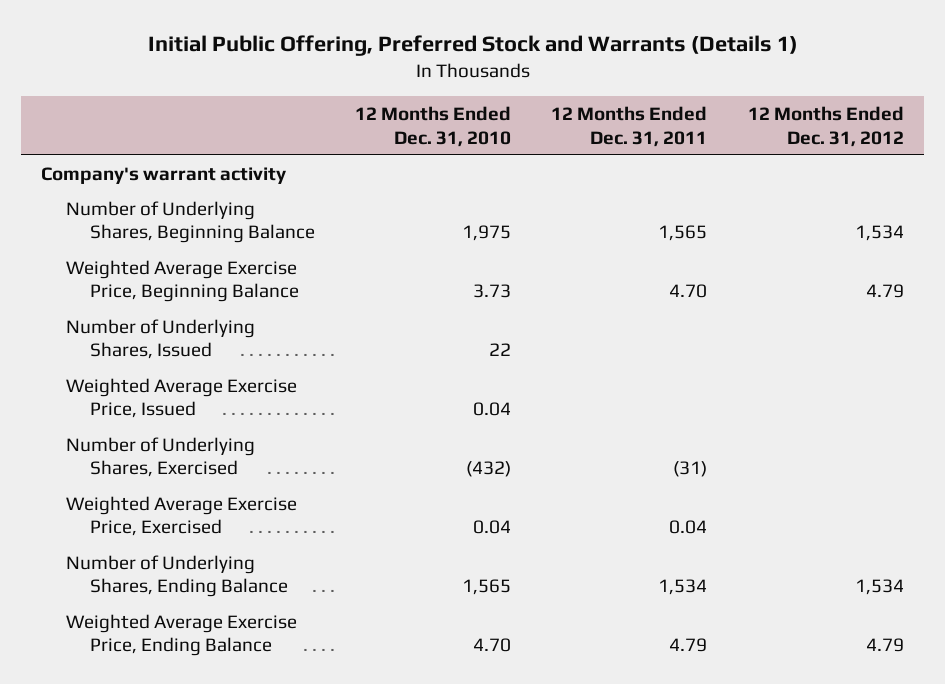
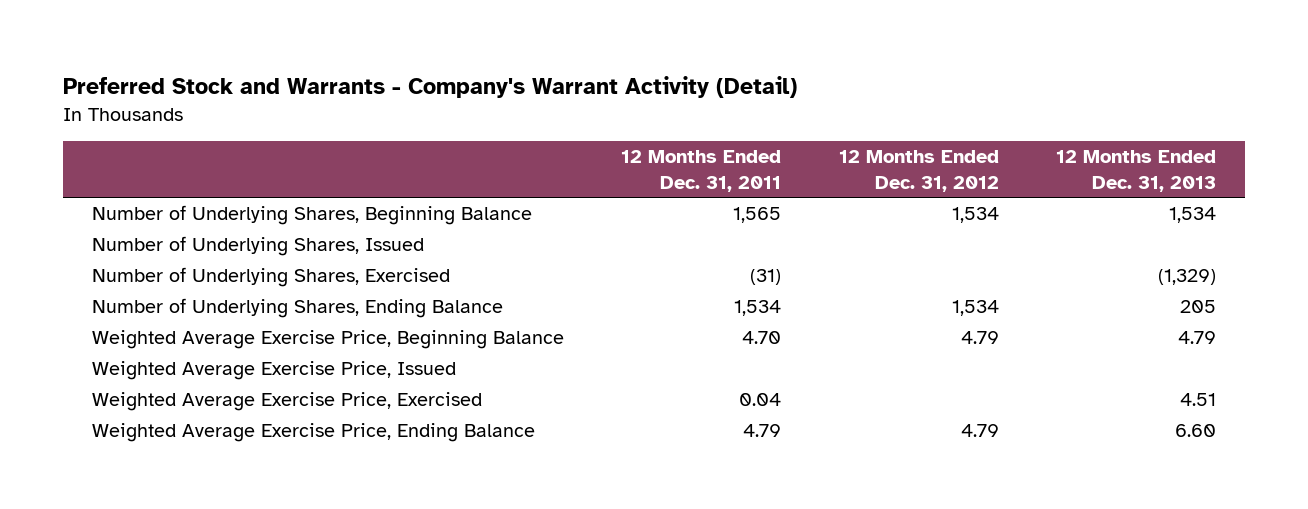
[147,35,798,57] Initial Public Offering, Preferred Stock and Warrants (Details 1) -> [63,76,798,99] Preferred Stock and Warrants - Company's Warrant Activity (Detail)
[355,106,512,147] 12 Months Ended Dec. 31, 2010 -> none
none -> [1056,150,1217,192] 12 Months Ended Dec. 31, 2013
[41,166,287,184] Company's warrant activity -> none
[65,259,299,303] Weighted Average Exercise Price, Beginning Balance -> [91,330,564,350] Weighted Average Exercise Price, Beginning Balance
[65,377,297,419] Weighted Average Exercise Price, Issued -> [91,361,456,381] Weighted Average Exercise Price, Issued
[65,495,297,537] Weighted Average Exercise Price, Exercised -> [91,392,482,412] Weighted Average Exercise Price, Exercised

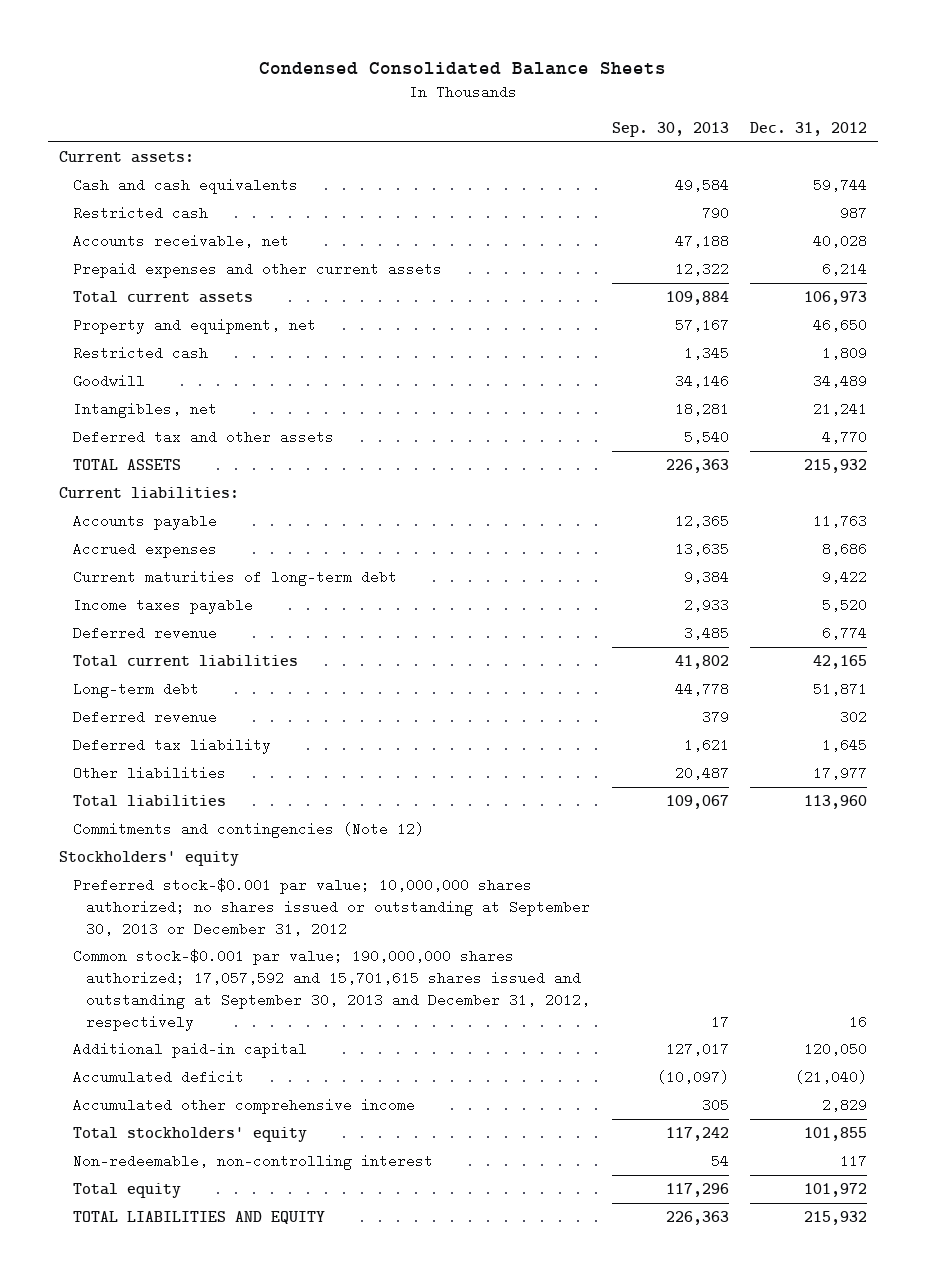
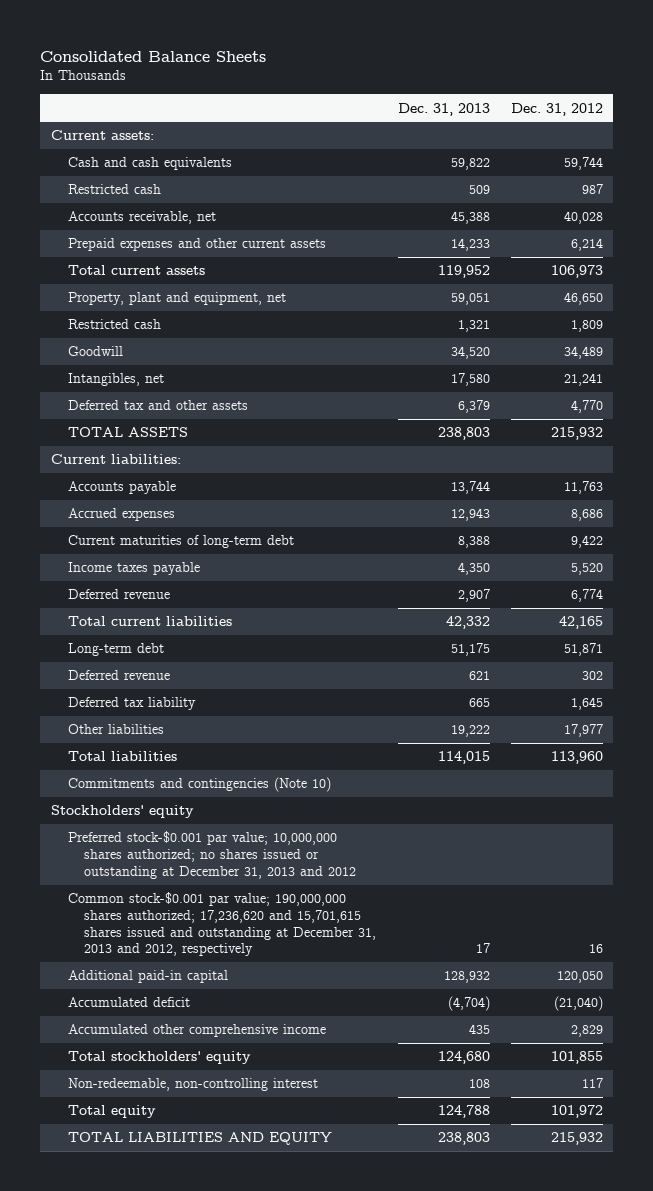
[259,62,667,76] Condensed Consolidated Balance Sheets -> [40,50,267,62] Consolidated Balance Sheets
[611,121,729,137] Sep. 30, 2013 -> none
none -> [397,102,490,116] Dec. 31, 2013
[72,317,316,334] Property and equipment, net -> [67,292,286,306] Property, plant and equipment, net
[72,821,424,838] Commitments and contingencies (Note 12) -> [67,777,331,793] Commitments and contingencies (Note 10)
[72,877,591,936] Preferred stock-$0.001 par value; 10,000,000 shares authorized; no shares issued or outstanding at September 30, 2013 or December 31, 2012 -> [67,831,357,879] Preferred stock-$0.001 par value; 10,000,000 shares authorized; no shares issued or outstanding at December 31, 2013 and 2012
[72,948,591,1031] Common stock-$0.001 par value; 190,000,000 shares authorized; 17,057,592 and 15,701,615 shares issued and outstanding at September 30, 2013 and December 31, 2012, respectively -> [67,892,377,957] Common stock-$0.001 par value; 190,000,000 shares authorized; 17,236,620 and 15,701,615 shares issued and outstanding at December 31, 2013 and 2012, respectively

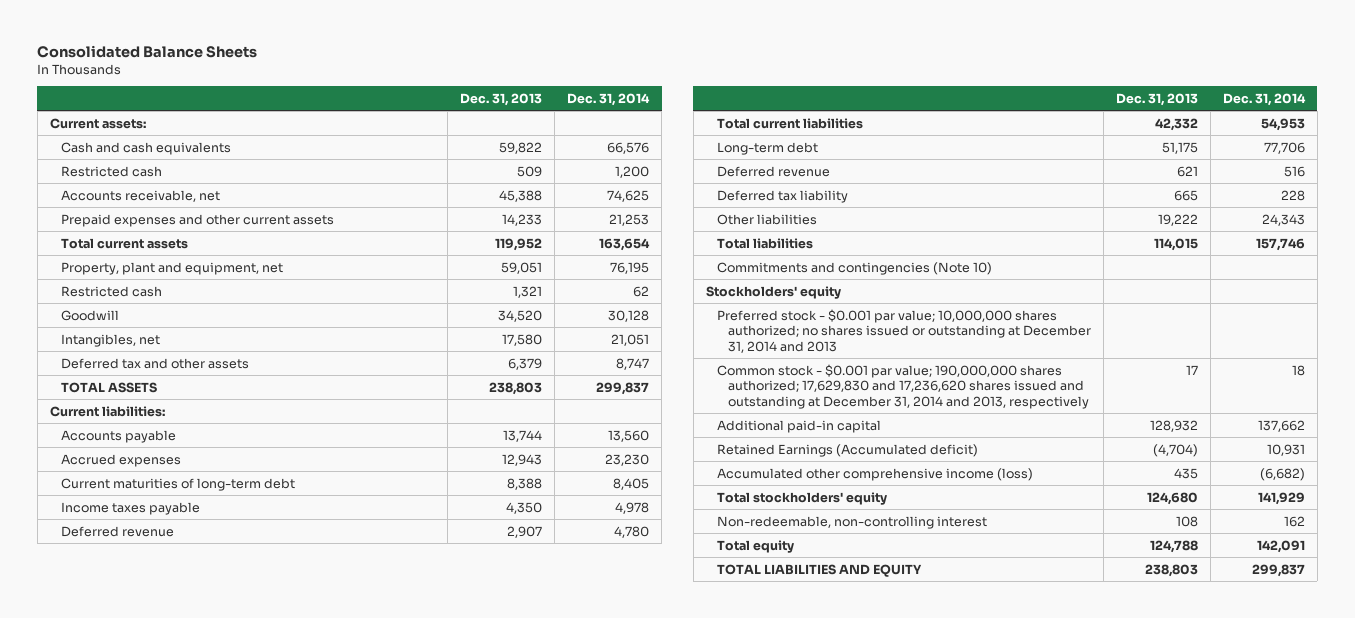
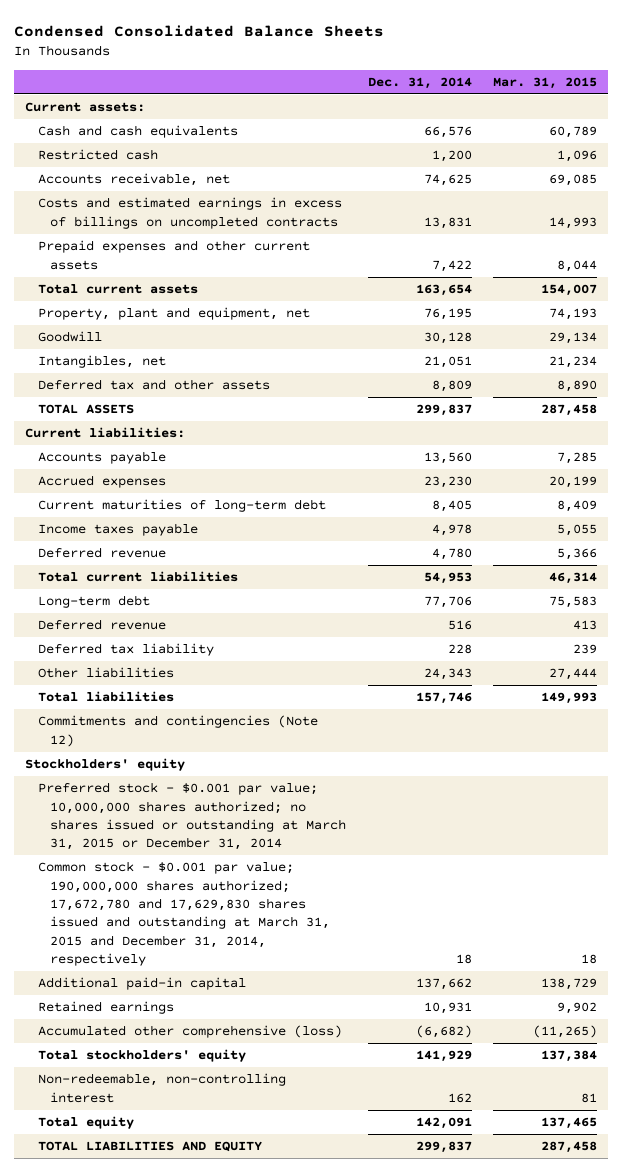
[37,44,258,58] Consolidated Balance Sheets -> [14,25,385,38] Condensed Consolidated Balance Sheets
[460,92,543,106] Dec. 31, 2013 -> none
none -> [493,76,598,89] Mar. 31, 2015
none -> [37,197,342,229] Costs and estimated earnings in excess of billings on uncompleted contracts
[609,213,650,226] 21,253 -> [431,259,472,272] 7,422
[61,285,163,297] Restricted cash -> none
[616,357,650,370] 8,747 -> [431,380,472,393] 8,809
[716,261,992,275] Commitments and contingencies (Note 10) -> [37,715,318,747] Commitments and contingencies (Note 12)
[716,308,1092,353] Preferred stock - $0.001 par value; 10,000,000 shares authorized; no shares issued or outstanding at December 31, 2014 and 2013 -> [37,782,347,851] Preferred stock - $0.001 par value; 10,000,000 shares authorized; no shares issued or outstanding at March 31, 2015 or December 31, 2014
[716,363,1090,409] Common stock - $0.001 par value; 190,000,000 shares authorized; 17,629,830 and 17,236,620 shares issued and outstanding at December 31, 2014 and 2013, respectively -> [37,861,331,967] Common stock - $0.001 par value; 190,000,000 shares authorized; 17,672,780 and 17,629,830 shares issued and outstanding at March 31, 2015 and December 31, 2014, respectively
[716,443,978,457] Retained Earnings (Accumulated deficit) -> [37,1001,174,1015] Retained earnings
[716,467,1033,481] Accumulated other comprehensive income (loss) -> [37,1025,342,1039] Accumulated other comprehensive (loss)

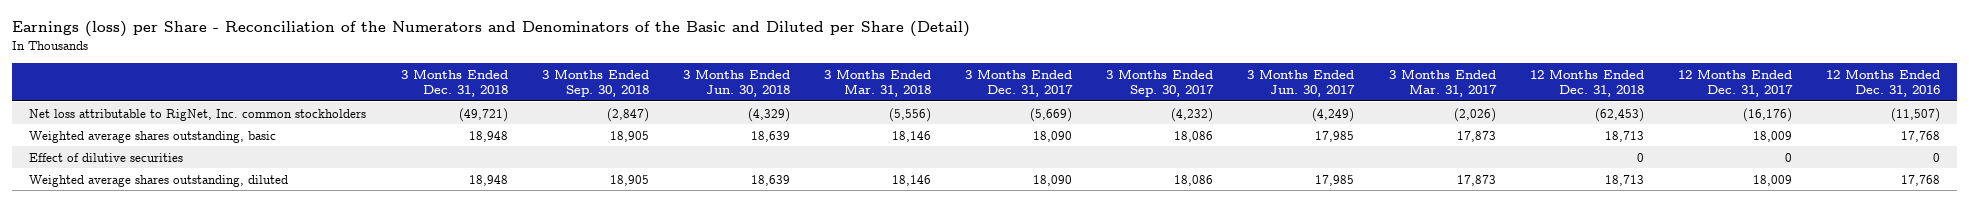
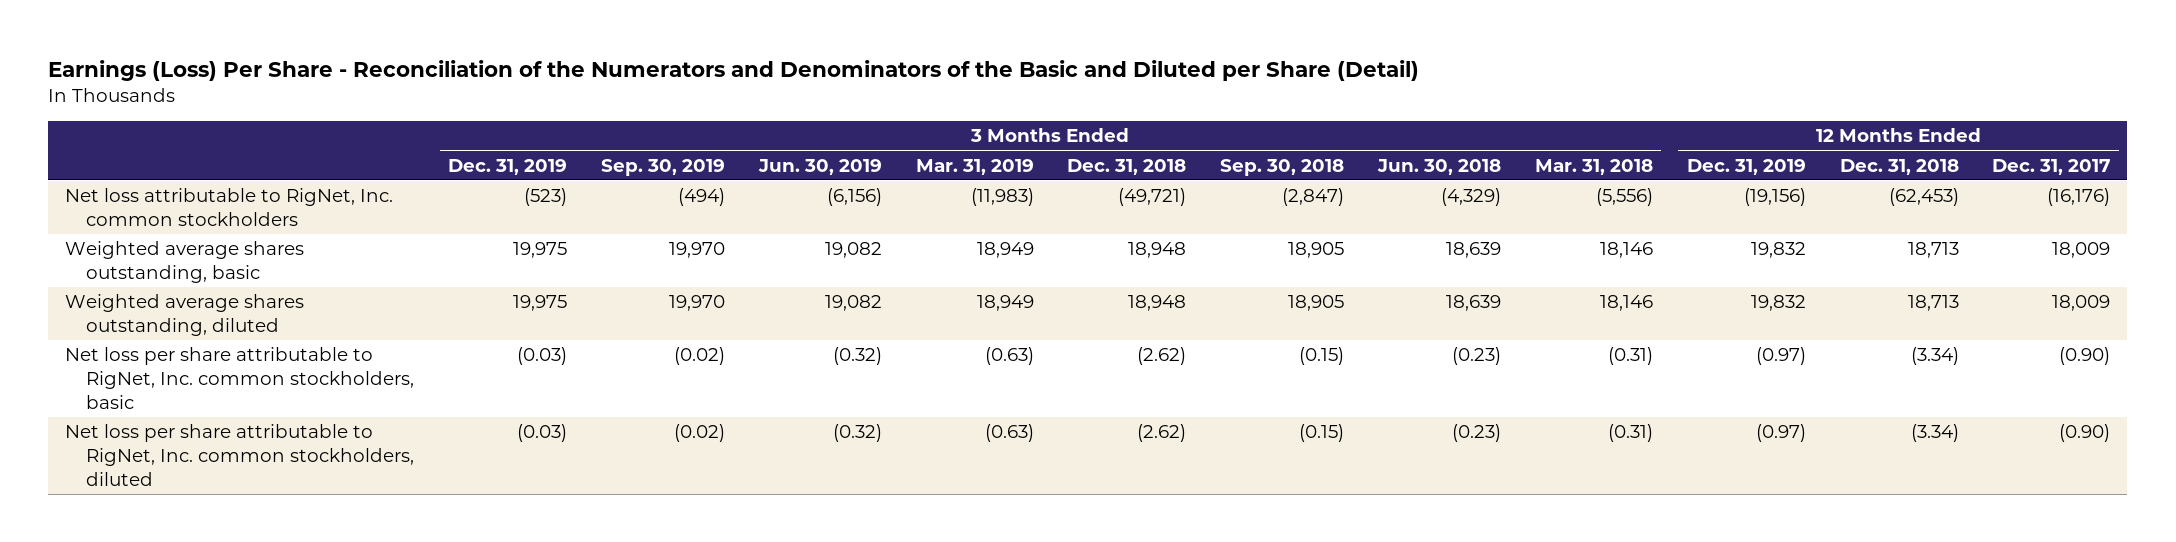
[12,21,971,38] Earnings (loss) per Share - Reconciliation of the Numerators and Denominators of the Basic and Diluted per Share (Detail) -> [48,60,1420,82] Earnings (Loss) Per Share - Reconciliation of the Numerators and Denominators of the Basic and Diluted per Share (Detail)
[965,68,1074,98] 3 Months Ended Dec. 31, 2017 -> none
[1106,68,1215,98] 3 Months Ended Sep. 30, 2017 -> none
[1247,68,1356,98] 3 Months Ended Jun. 30, 2017 -> none
[1388,68,1497,98] 3 Months Ended Mar. 31, 2017 -> none
[1826,68,1941,98] 12 Months Ended Dec. 31, 2016 -> none
none -> [448,158,568,175] Dec. 31, 2019
none -> [600,158,725,176] Sep. 30, 2019
none -> [757,158,882,175] Jun. 30, 2019
none -> [915,158,1034,175] Mar. 31, 2019
none -> [1686,158,1806,175] Dec. 31, 2019
[29,152,184,162] Effect of dilutive securities -> none
none -> [65,347,415,409] Net loss per share attributable to RigNet, Inc. common stockholders, basic
none -> [65,424,415,486] Net loss per share attributable to RigNet, Inc. common stockholders, diluted

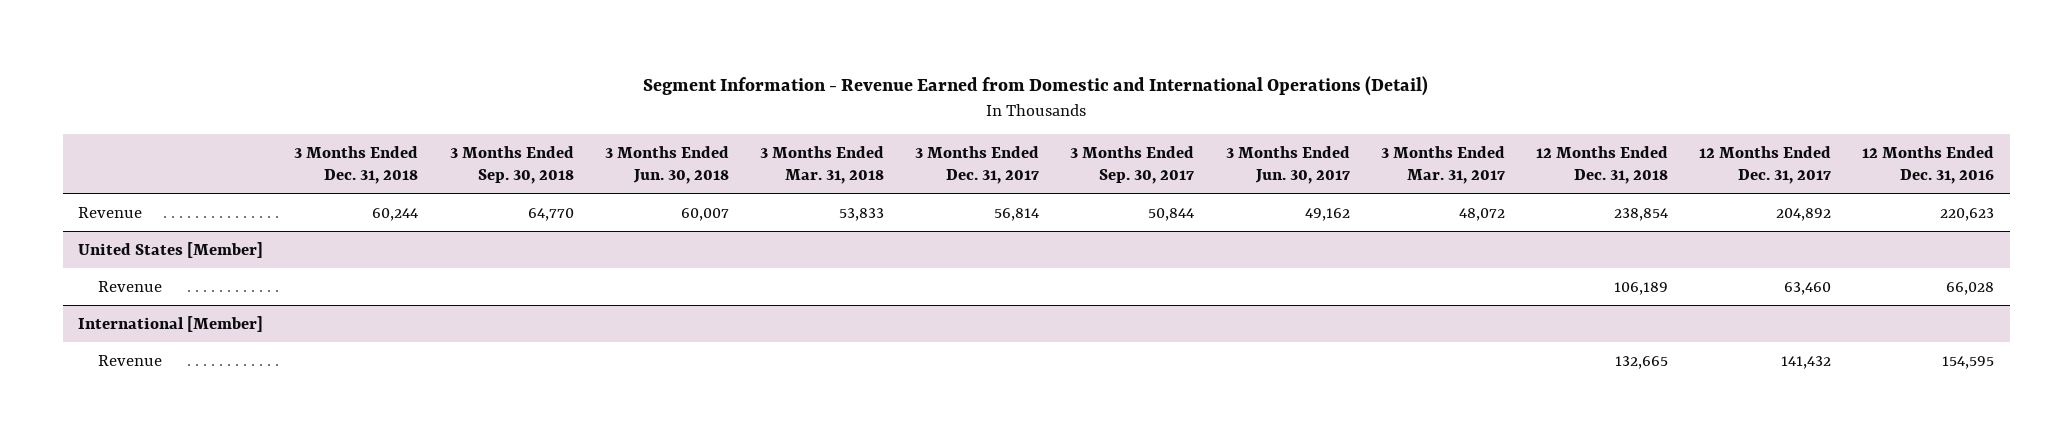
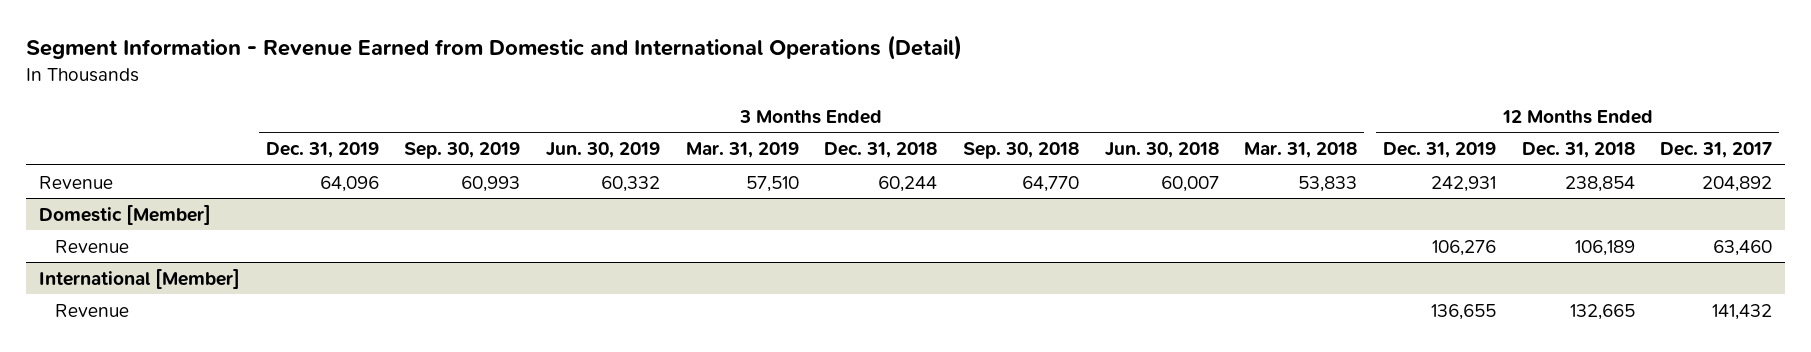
[915,145,1040,185] 3 Months Ended Dec. 31, 2017 -> none
[1070,145,1195,185] 3 Months Ended Sep. 30, 2017 -> none
[1225,145,1350,185] 3 Months Ended Jun. 30, 2017 -> none
[1380,145,1505,185] 3 Months Ended Mar. 31, 2017 -> none
[1862,145,1995,185] 12 Months Ended Dec. 31, 2016 -> none
none -> [265,142,379,159] Dec. 31, 2019
none -> [404,142,521,160] Sep. 30, 2019
none -> [545,142,660,159] Jun. 30, 2019
none -> [685,142,799,159] Mar. 31, 2019
none -> [1382,142,1496,159] Dec. 31, 2019
[78,241,264,258] United States [Member] -> [38,204,211,225] Domestic [Member]

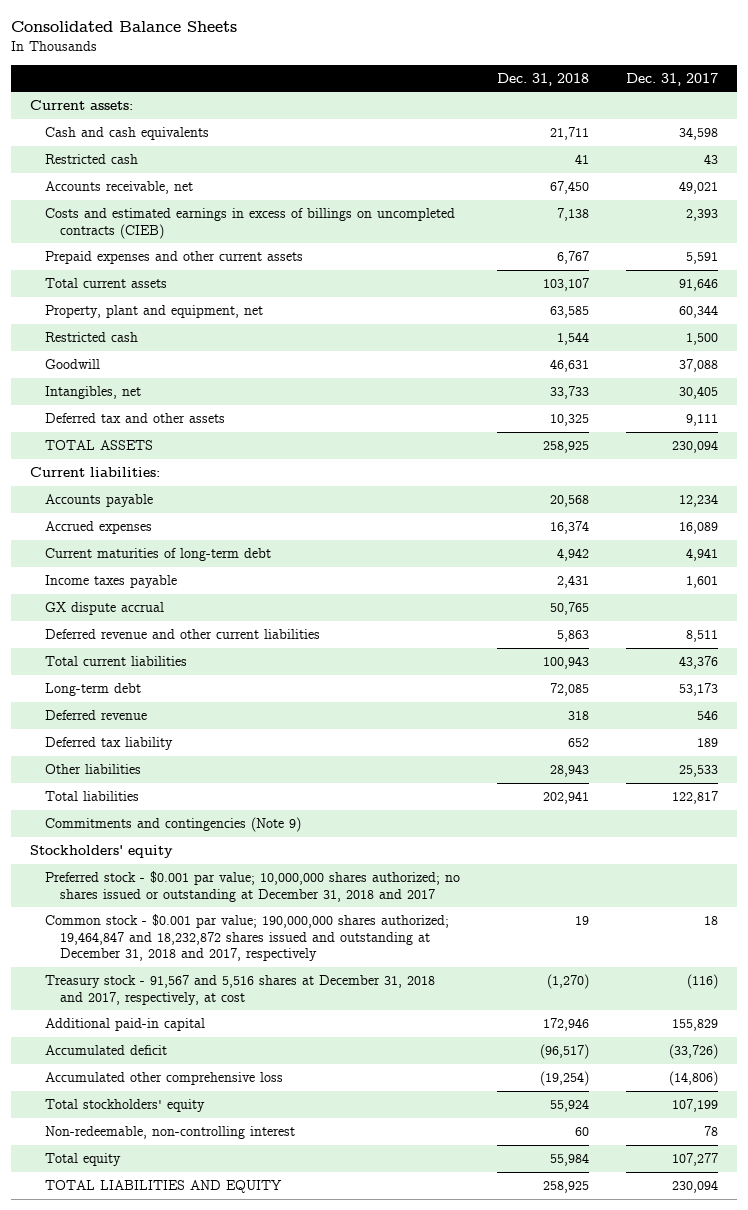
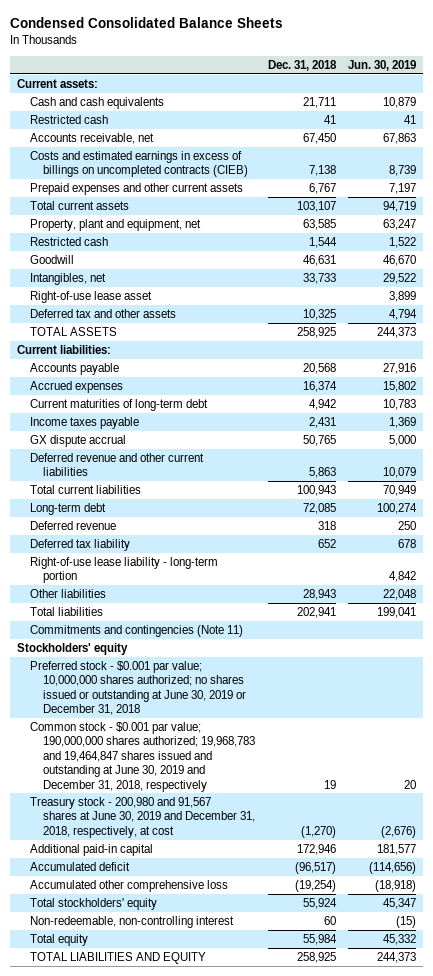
[11,21,238,33] Consolidated Balance Sheets -> [10,17,284,29] Condensed Consolidated Balance Sheets
[626,72,719,86] Dec. 31, 2017 -> none
none -> [348,60,417,72] Jun. 30, 2019
none -> [29,290,152,303] Right-of-use lease asset
none -> [29,556,218,584] Right-of-use lease liability - long-term portion
[44,817,301,833] Commitments and contingencies (Note 9) -> [29,624,243,637] Commitments and contingencies (Note 11)
[44,871,460,902] Preferred stock - $0.001 par value; 10,000,000 shares authorized; no shares issued or outstanding at December 31, 2018 and 2017 -> [29,660,247,716] Preferred stock - $0.001 par value; 10,000,000 shares authorized; no shares issued or outstanding at June 30, 2019 or December 31, 2018
[44,914,449,962] Common stock - $0.001 par value; 190,000,000 shares authorized; 19,464,847 and 18,232,872 shares issued and outstanding at December 31, 2018 and 2017, respectively -> [29,721,256,792] Common stock - $0.001 par value; 190,000,000 shares authorized; 19,968,783 and 19,464,847 shares issued and outstanding at June 30, 2019 and December 31, 2018, respectively
[44,975,435,1005] Treasury stock - 91,567 and 5,516 shares at December 31, 2018 and 2017, respectively, at cost -> [29,796,256,838] Treasury stock - 200,980 and 91,567 shares at June 30, 2019 and December 31, 2018, respectively, at cost

